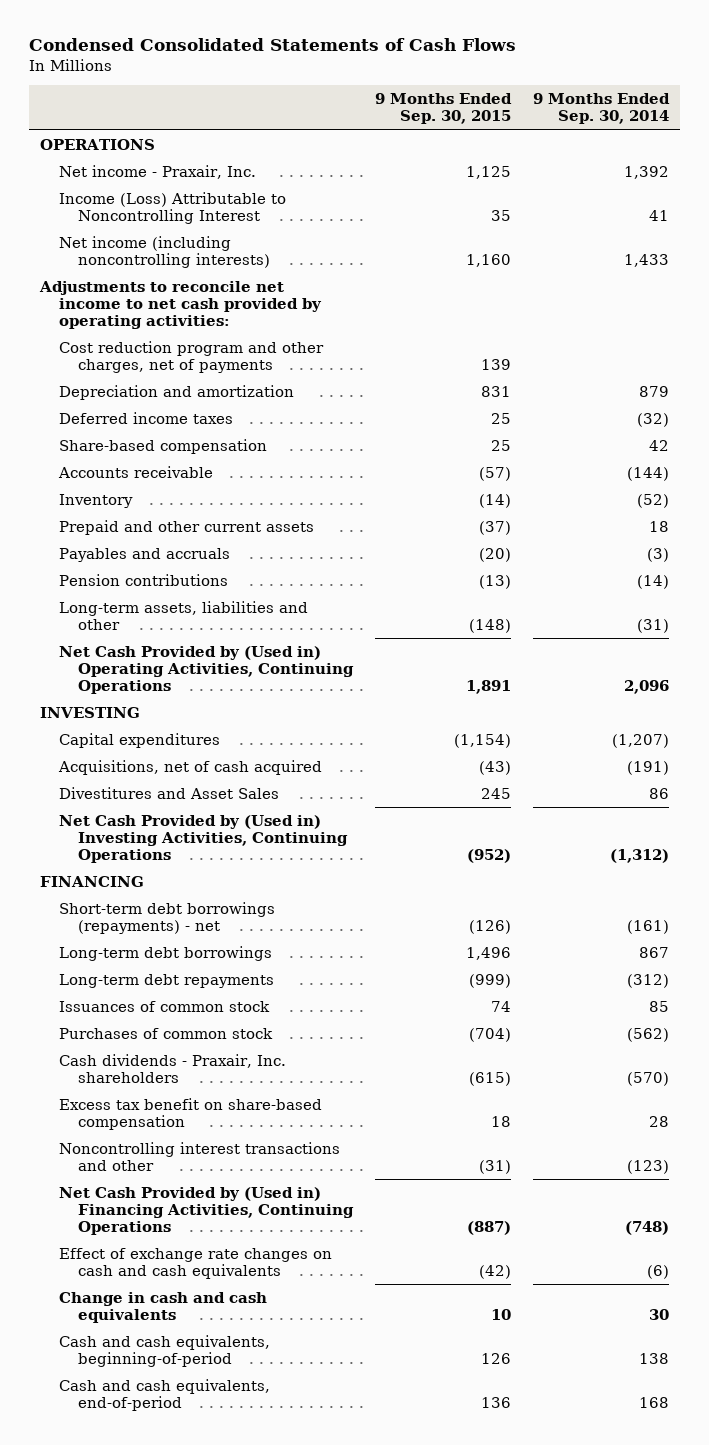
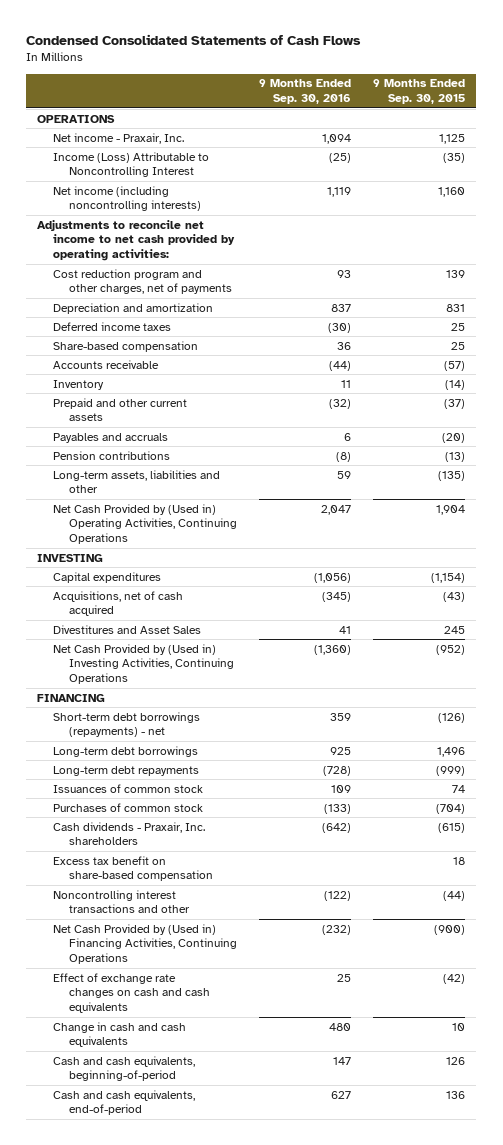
[532,93,670,125] 9 Months Ended Sep. 30, 2014 -> none
none -> [258,79,351,104] 9 Months Ended Sep. 30, 2016
[490,209,511,221] 35 -> [443,152,466,163] (35)
[468,618,511,633] (148) -> [438,470,466,481] (135)
[465,680,511,695] 1,891 -> [436,504,466,515] 1,904
[478,1159,511,1174] (31) -> [443,890,466,901] (44)
[466,1221,511,1236] (887) -> [434,924,466,935] (900)

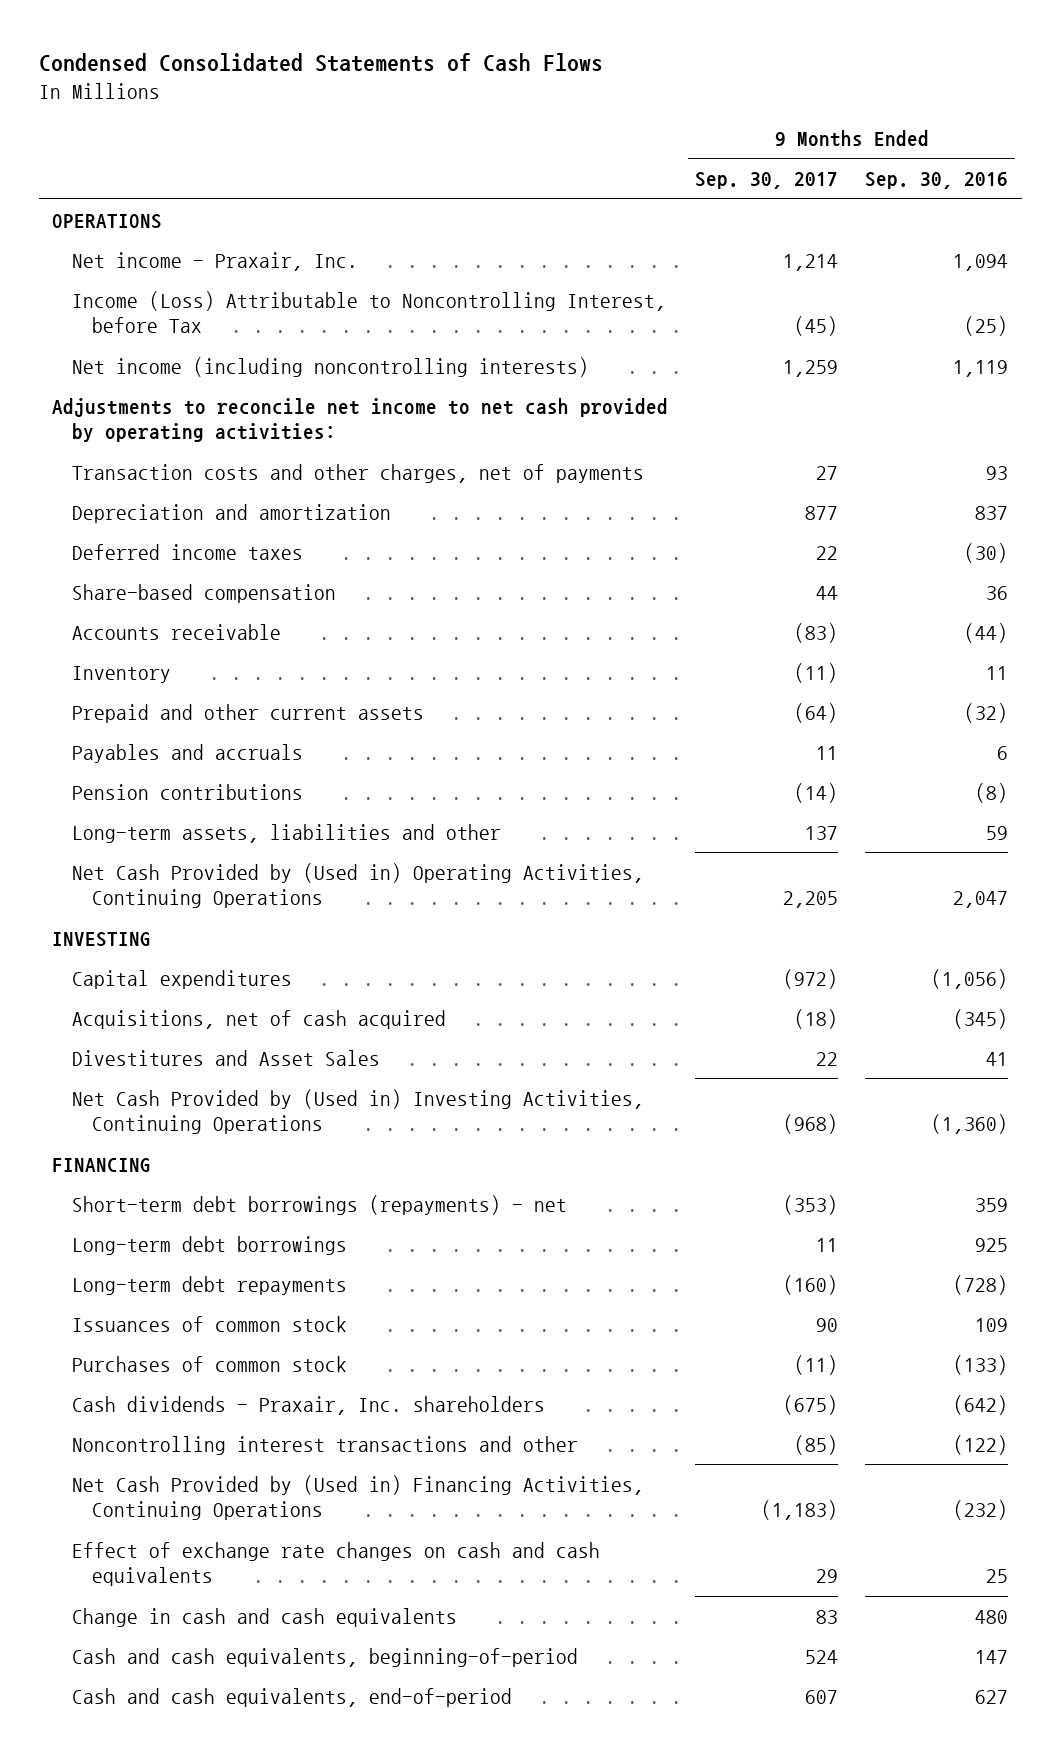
[373,79,466,104] 9 Months Ended Sep. 30, 2015 -> none
none -> [695,172,839,190] Sep. 30, 2017
[53,151,210,178] Income (Loss) Attributable to Noncontrolling Interest -> [71,290,666,334] Income (Loss) Attributable to Noncontrolling Interest, before Tax
[53,268,232,295] Cost reduction program and other charges, net of payments -> [71,463,644,483] Transaction costs and other charges, net of payments
[53,855,213,882] Excess tax benefit on share-based compensation -> none

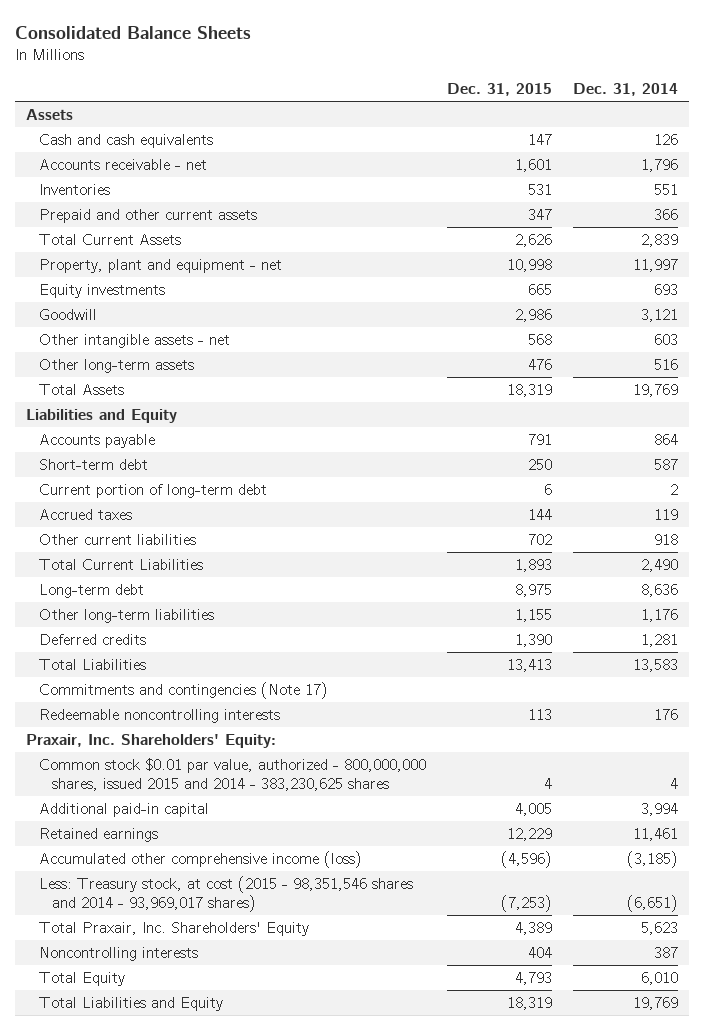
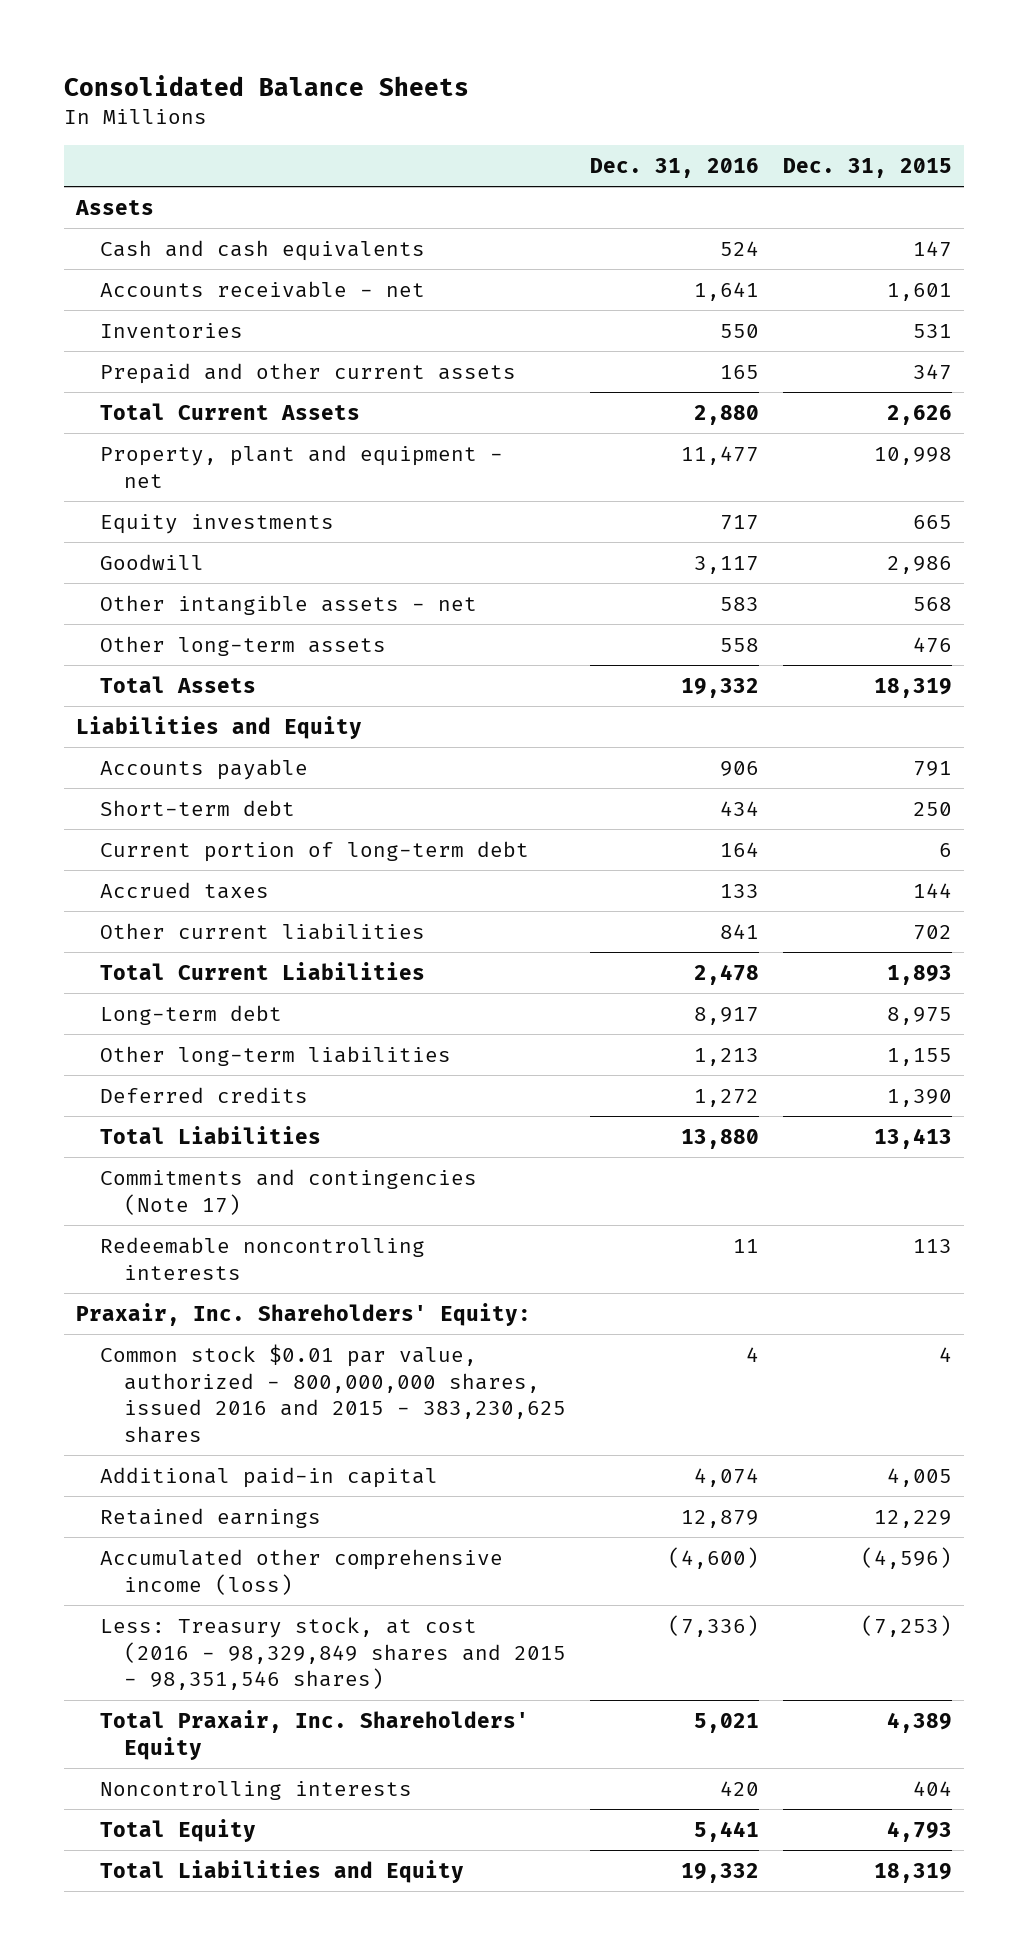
[573,82,679,96] Dec. 31, 2014 -> none
none -> [590,157,760,178] Dec. 31, 2016
[38,758,426,791] Common stock $0.01 par value, authorized - 800,000,000 shares, issued 2015 and 2014 - 383,230,625 shares -> [100,1343,566,1443] Common stock $0.01 par value, authorized - 800,000,000 shares, issued 2016 and 2015 - 383,230,625 shares
[38,876,413,912] Less: Treasury stock, at cost (2015 - 98,351,546 shares and 2014 - 93,969,017 shares) -> [100,1616,566,1691] Less: Treasury stock, at cost (2016 - 98,329,849 shares and 2015 - 98,351,546 shares)

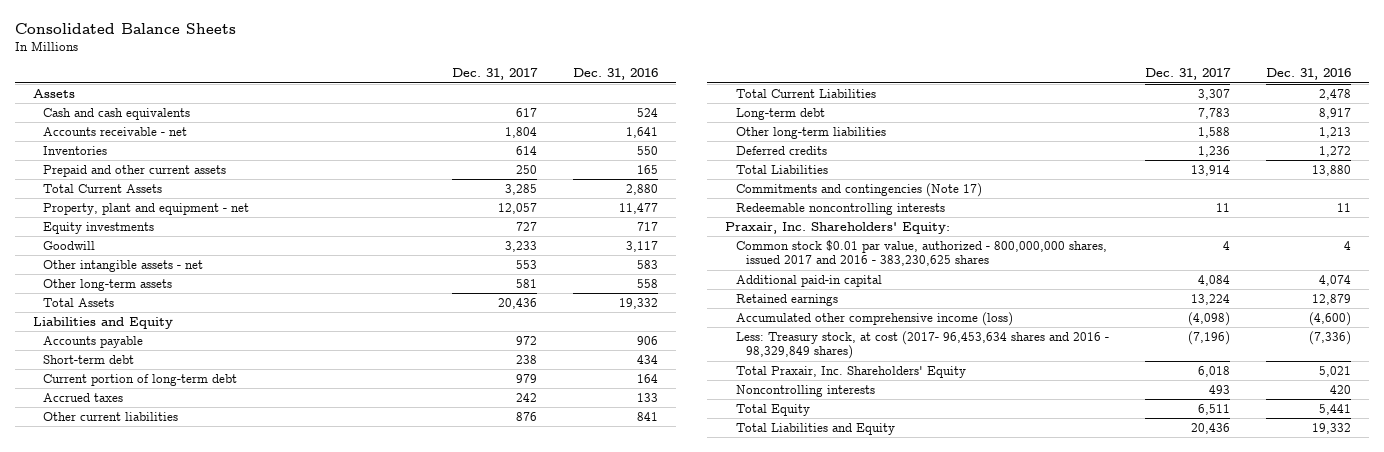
[783,157,953,178] Dec. 31, 2015 -> none
none -> [452,68,539,81] Dec. 31, 2017
[100,1343,566,1443] Common stock $0.01 par value, authorized - 800,000,000 shares, issued 2016 and 2015 - 383,230,625 shares -> [735,239,1107,267] Common stock $0.01 par value, authorized - 800,000,000 shares, issued 2017 and 2016 - 383,230,625 shares
[100,1616,566,1691] Less: Treasury stock, at cost (2016 - 98,329,849 shares and 2015 - 98,351,546 shares) -> [735,330,1109,360] Less: Treasury stock, at cost (2017- 96,453,634 shares and 2016 - 98,329,849 shares)

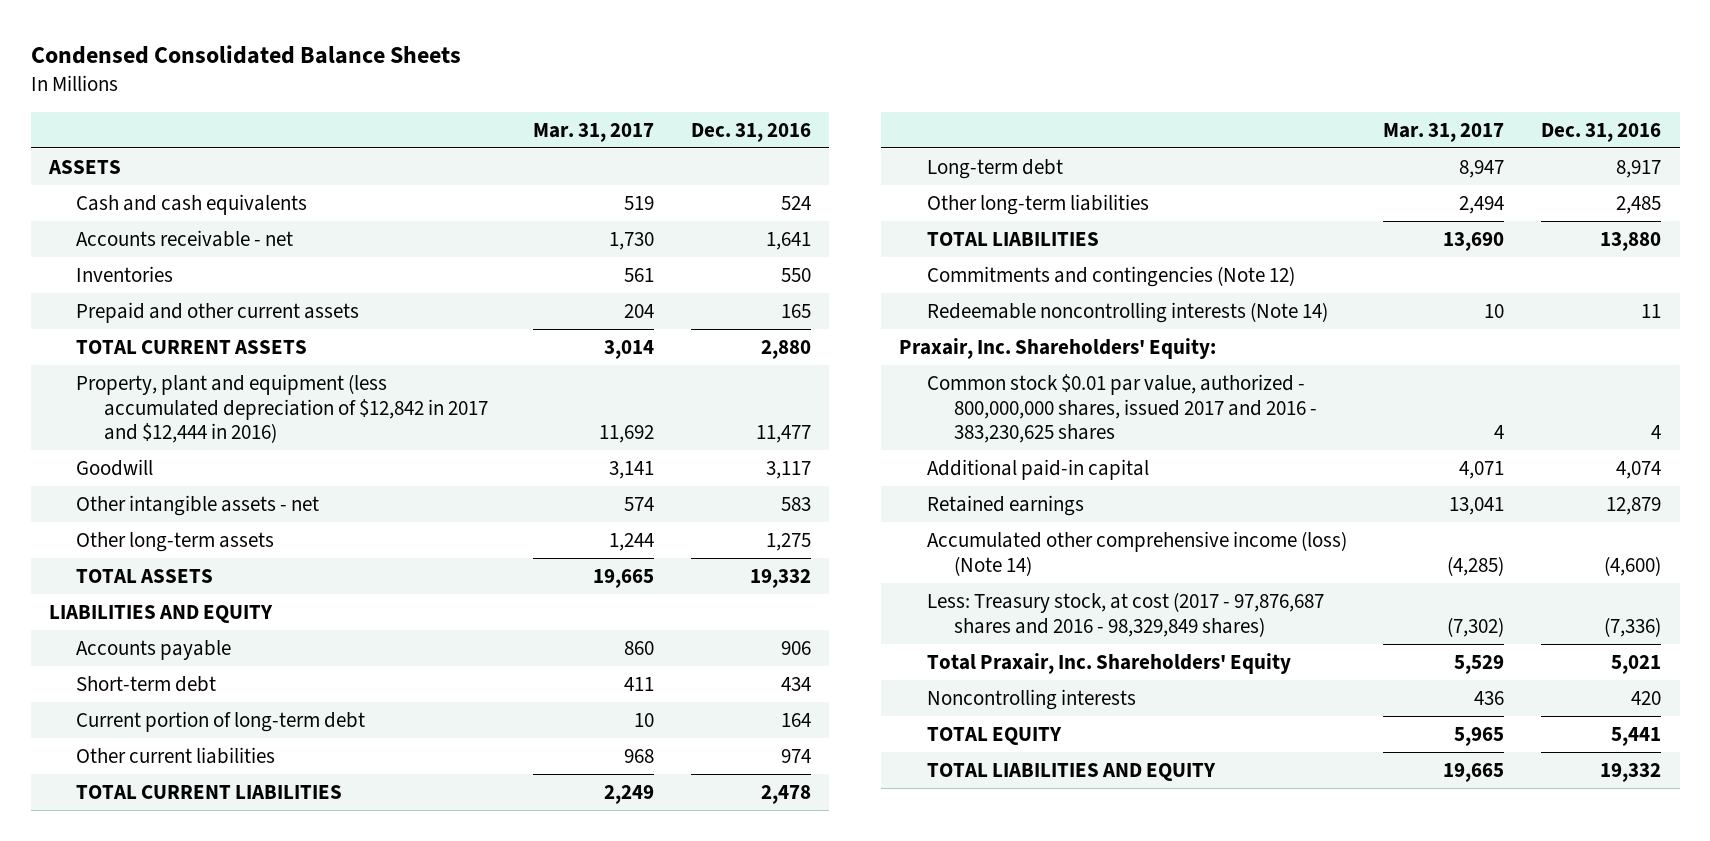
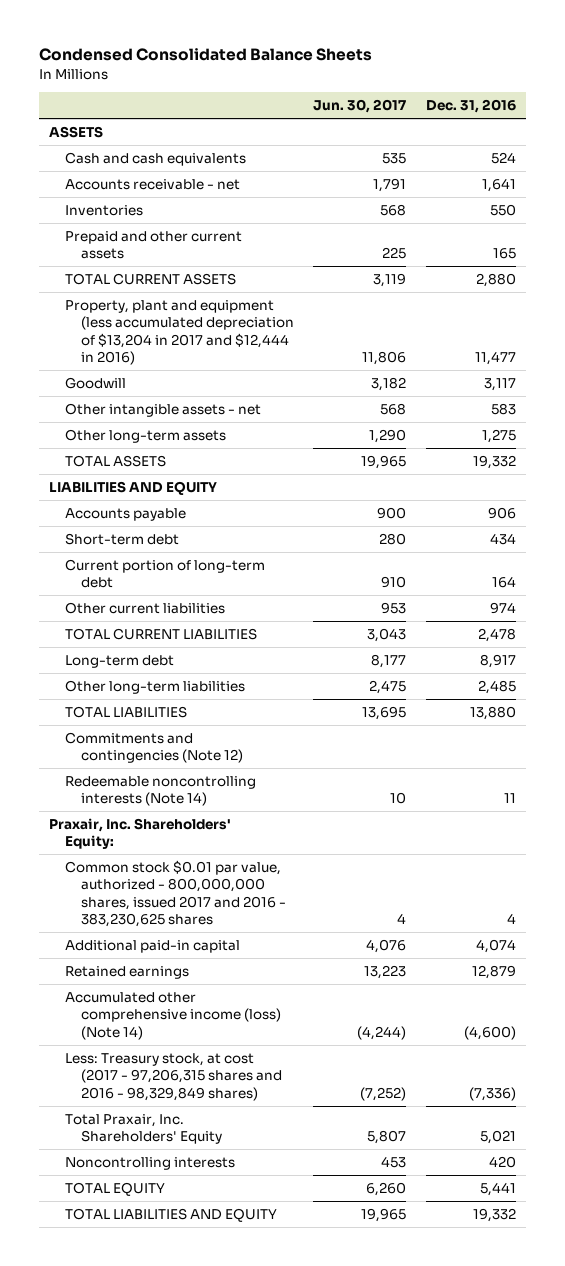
[533,122,655,142] Mar. 31, 2017 -> none
none -> [313,99,407,114] Jun. 30, 2017
[76,373,488,444] Property, plant and equipment (less accumulated depreciation of $12,842 in 2017 and $12,444 in 2016) -> [64,299,294,366] Property, plant and equipment (less accumulated depreciation of $13,204 in 2017 and $12,444 in 2016)
[926,591,1324,637] Less: Treasury stock, at cost (2017 - 97,876,687 shares and 2016 - 98,329,849 shares) -> [64,1052,282,1101] Less: Treasury stock, at cost (2017 - 97,206,315 shares and 2016 - 98,329,849 shares)

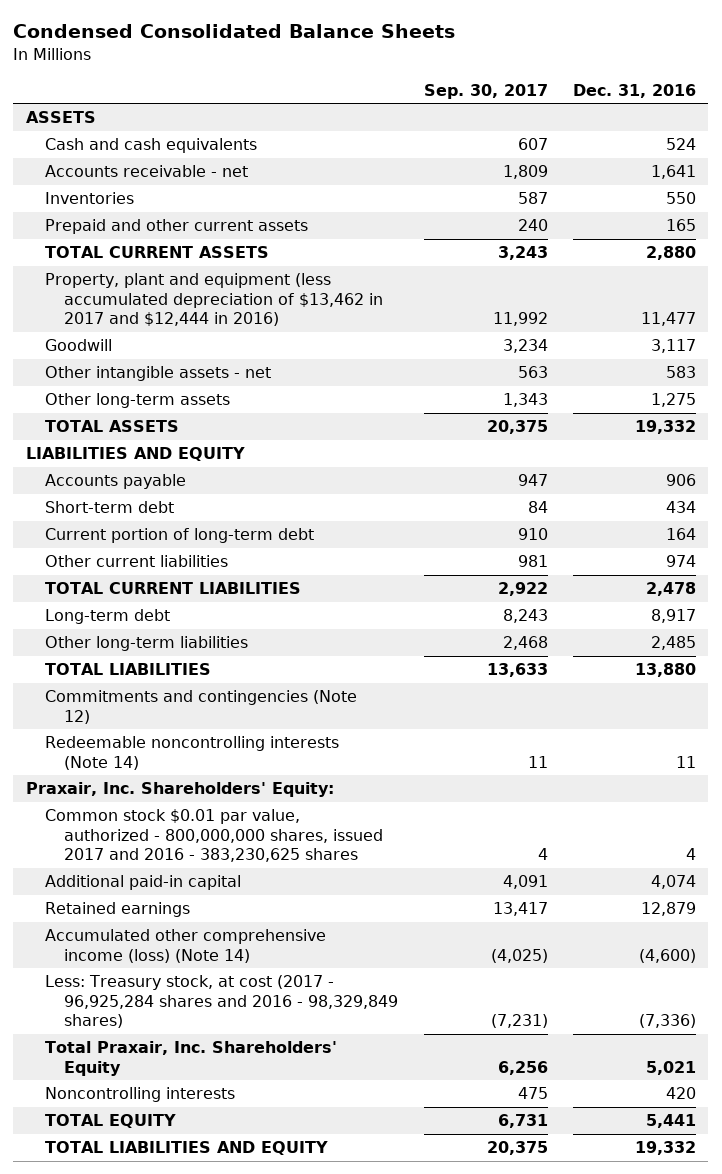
[313,99,407,114] Jun. 30, 2017 -> none
none -> [423,83,548,99] Sep. 30, 2017
[64,299,294,366] Property, plant and equipment (less accumulated depreciation of $13,204 in 2017 and $12,444 in 2016) -> [45,273,384,326] Property, plant and equipment (less accumulated depreciation of $13,462 in 2017 and $12,444 in 2016)
[64,1052,282,1101] Less: Treasury stock, at cost (2017 - 97,206,315 shares and 2016 - 98,329,849 shares) -> [45,975,399,1028] Less: Treasury stock, at cost (2017 - 96,925,284 shares and 2016 - 98,329,849 shares)

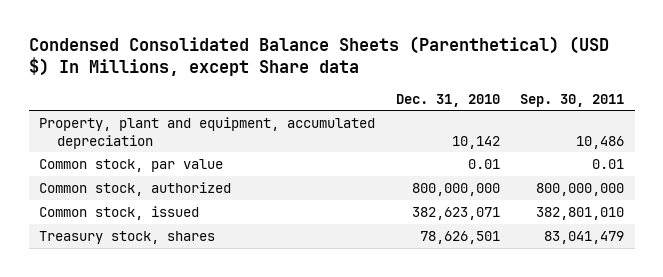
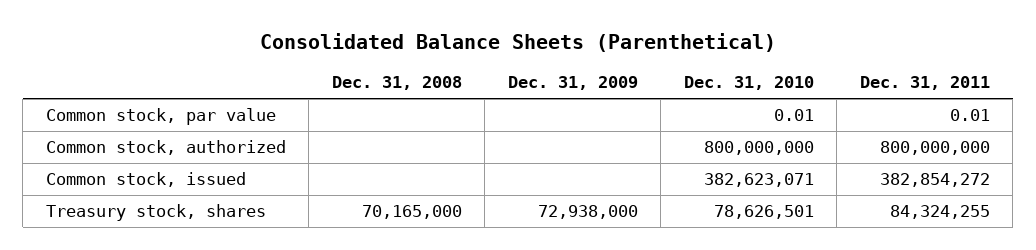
[28,35,609,76] Condensed Consolidated Balance Sheets (Parenthetical) (USD $) In Millions, except Share data -> [259,33,776,53] Consolidated Balance Sheets (Parenthetical)
[520,93,625,107] Sep. 30, 2011 -> none
none -> [331,76,462,91] Dec. 31, 2008
none -> [507,76,638,91] Dec. 31, 2009
none -> [859,76,990,91] Dec. 31, 2011
[38,116,375,149] Property, plant and equipment, accumulated depreciation -> none

